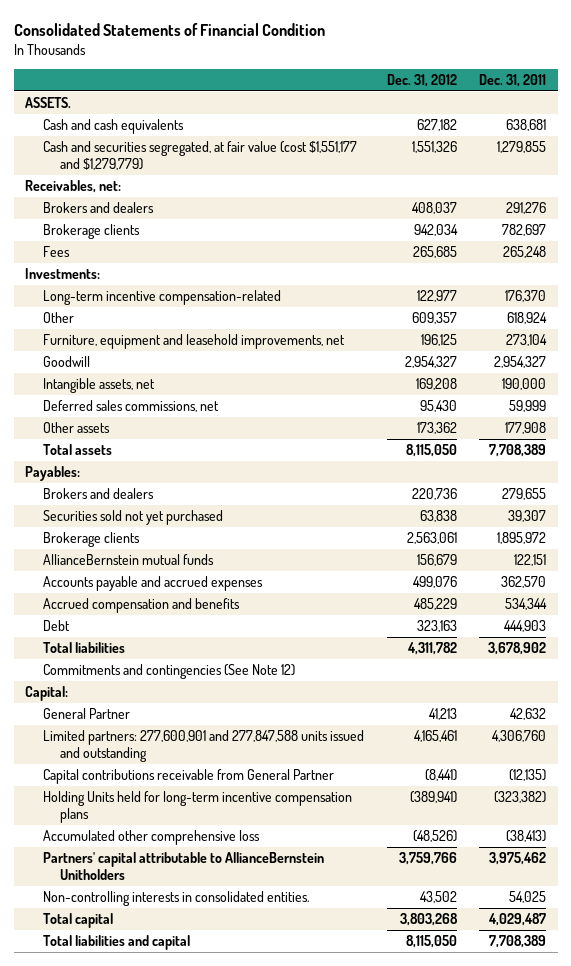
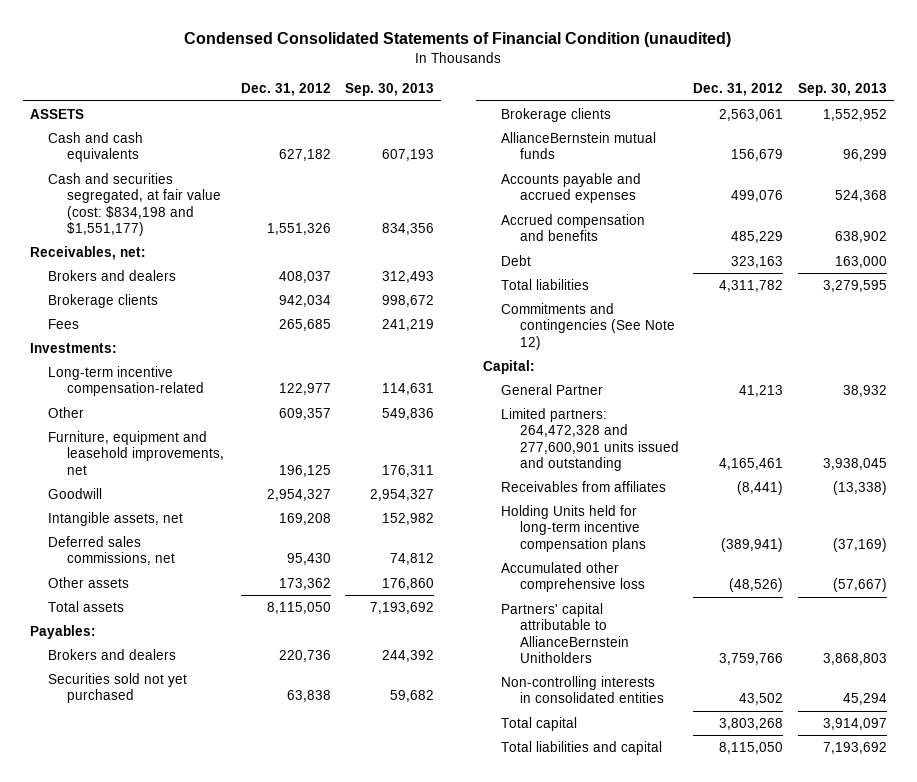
[13,22,325,36] Consolidated Statements of Financial Condition -> [184,32,732,48] Condensed Consolidated Statements of Financial Condition (unaudited)
[479,73,547,87] Dec. 31, 2011 -> none
none -> [345,83,435,97] Sep. 30, 2013
[25,97,72,109] ASSETS. -> [30,108,85,119] ASSETS
[42,141,357,170] Cash and securities segregated, at fair value (cost $1,551,177 and $1,279,779) -> [48,172,221,236] Cash and securities segregated, at fair value (cost: $834,198 and $1,551,177)
[42,730,364,762] Limited partners: 277,600,901 and 277,847,588 units issued and outstanding -> [501,407,679,471] Limited partners: 264,472,328 and 277,600,901 units issued and outstanding
[42,769,334,785] Capital contributions receivable from General Partner -> [501,480,667,492] Receivables from affiliates
[42,891,309,907] Non-controlling interests in consolidated entities. -> [501,675,664,704] Non-controlling interests in consolidated entities

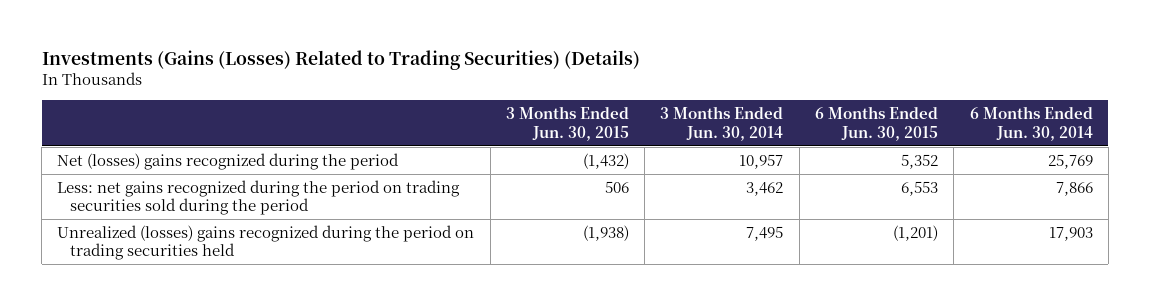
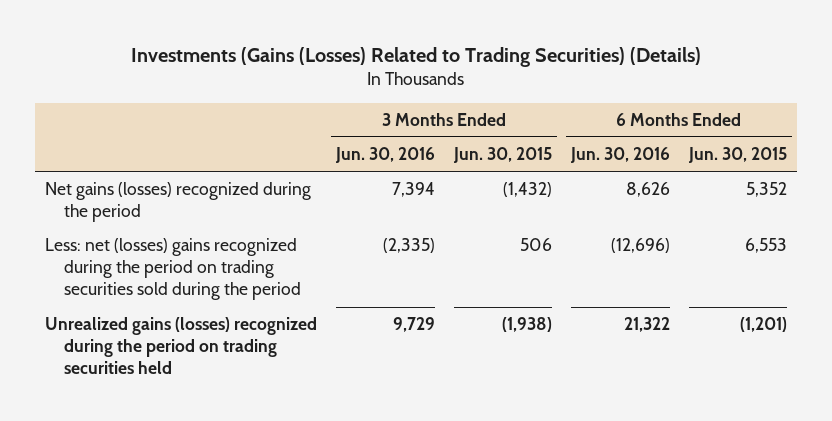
[660,106,784,141] 3 Months Ended Jun. 30, 2014 -> none
[969,106,1093,141] 6 Months Ended Jun. 30, 2014 -> none
none -> [334,147,435,164] Jun. 30, 2016
none -> [570,147,671,164] Jun. 30, 2016
[57,152,400,170] Net (losses) gains recognized during the period -> [44,182,311,223] Net gains (losses) recognized during the period
[57,179,461,216] Less: net gains recognized during the period on trading securities sold during the period -> [44,238,301,301] Less: net (losses) gains recognized during the period on trading securities sold during the period
[57,224,475,261] Unrealized (losses) gains recognized during the period on trading securities held -> [44,317,317,375] Unrealized gains (losses) recognized during the period on trading securities held

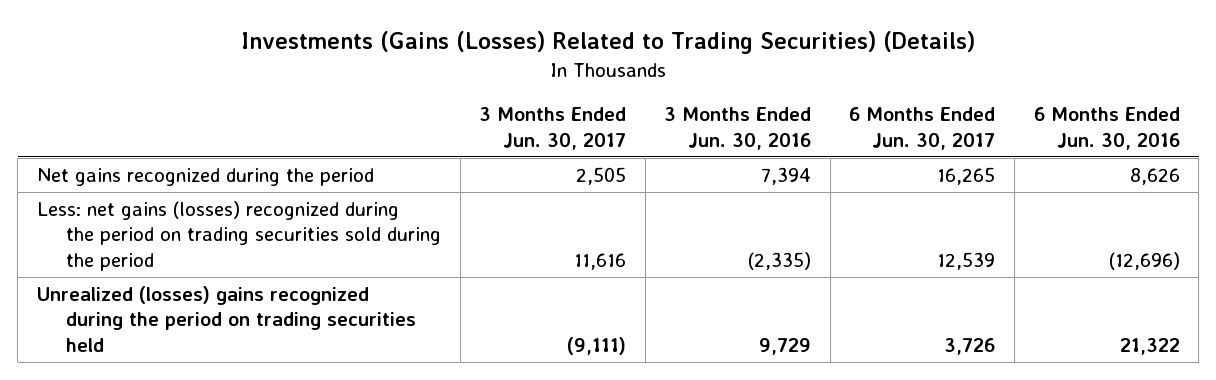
[452,147,552,164] Jun. 30, 2015 -> none
[688,147,788,164] Jun. 30, 2015 -> none
none -> [479,107,627,150] 3 Months Ended Jun. 30, 2017
none -> [849,107,996,150] 6 Months Ended Jun. 30, 2017
[44,182,311,223] Net gains (losses) recognized during the period -> [36,167,374,186] Net gains recognized during the period
[44,238,301,301] Less: net (losses) gains recognized during the period on trading securities sold during the period -> [36,200,442,271] Less: net gains (losses) recognized during the period on trading securities sold during the period
[44,317,317,375] Unrealized gains (losses) recognized during the period on trading securities held -> [36,285,417,352] Unrealized (losses) gains recognized during the period on trading securities held

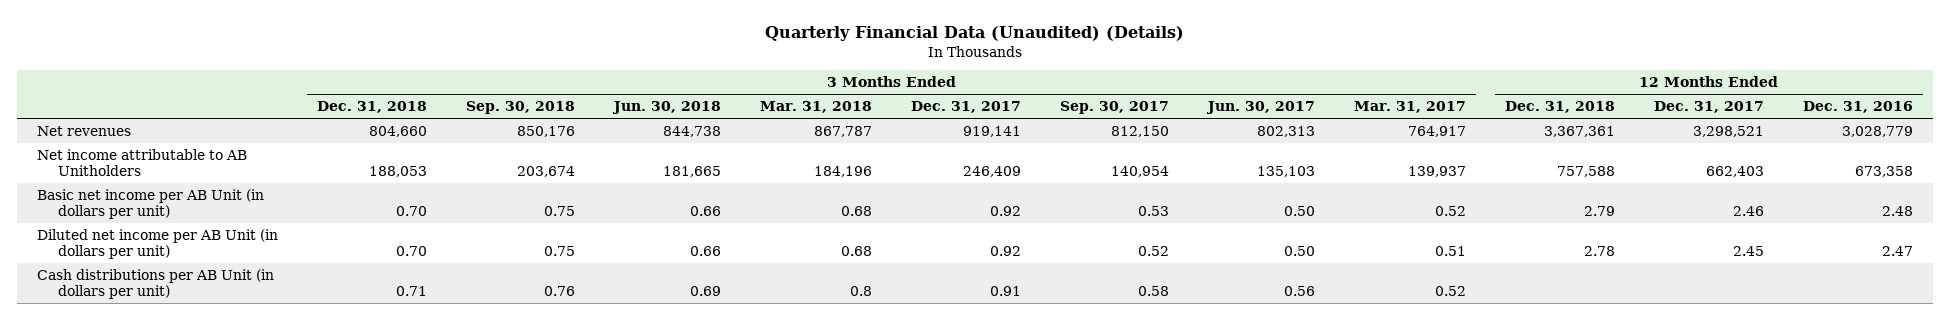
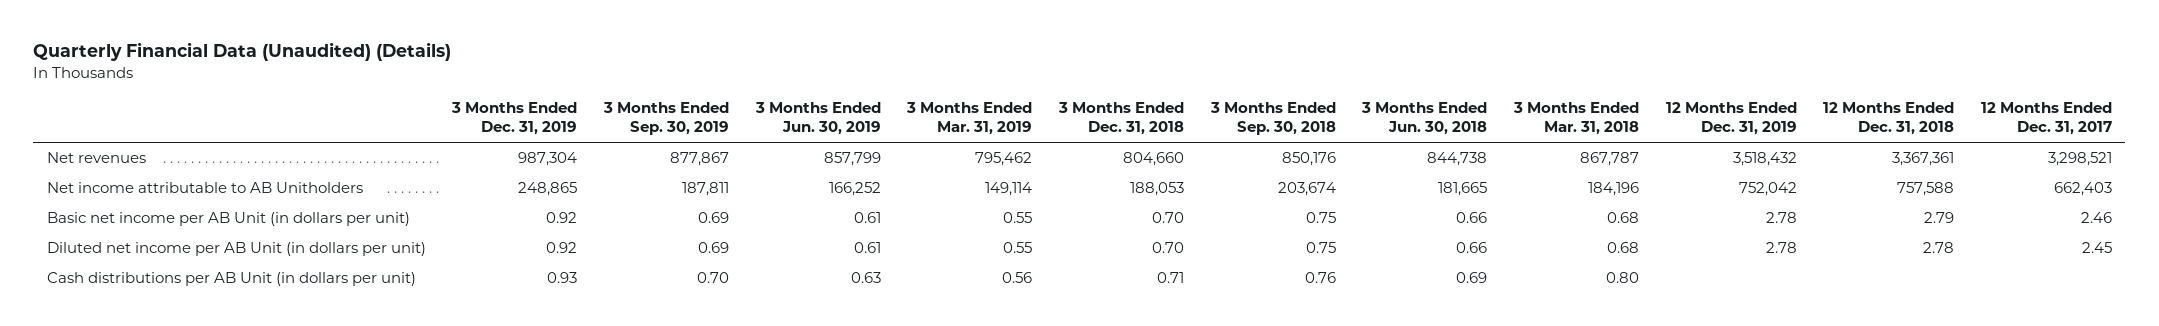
[911,101,1022,114] Dec. 31, 2017 -> none
[1060,101,1170,115] Sep. 30, 2017 -> none
[1206,101,1316,115] Jun. 30, 2017 -> none
[1354,101,1467,114] Mar. 31, 2017 -> none
[1803,101,1914,114] Dec. 31, 2016 -> none
none -> [451,102,578,136] 3 Months Ended Dec. 31, 2019
none -> [603,102,730,136] 3 Months Ended Sep. 30, 2019
none -> [754,102,881,136] 3 Months Ended Jun. 30, 2019
none -> [906,102,1033,136] 3 Months Ended Mar. 31, 2019
none -> [1665,102,1797,136] 12 Months Ended Dec. 31, 2019
[850,286,873,297] 0.8 -> [1606,272,1640,284] 0.80

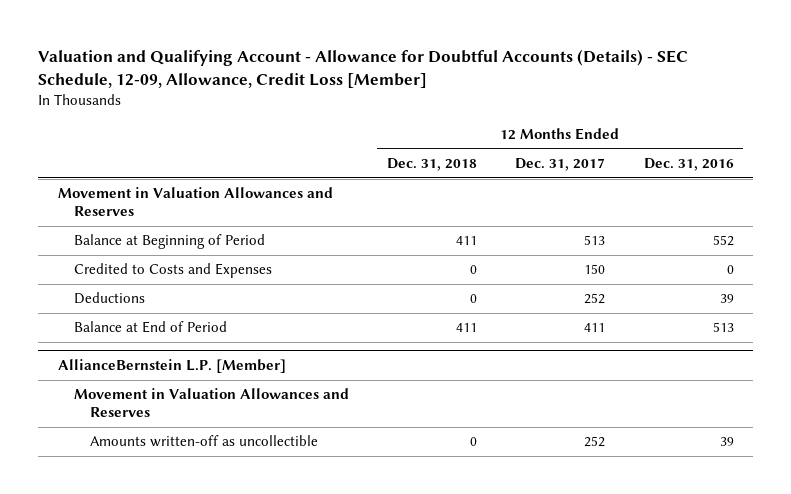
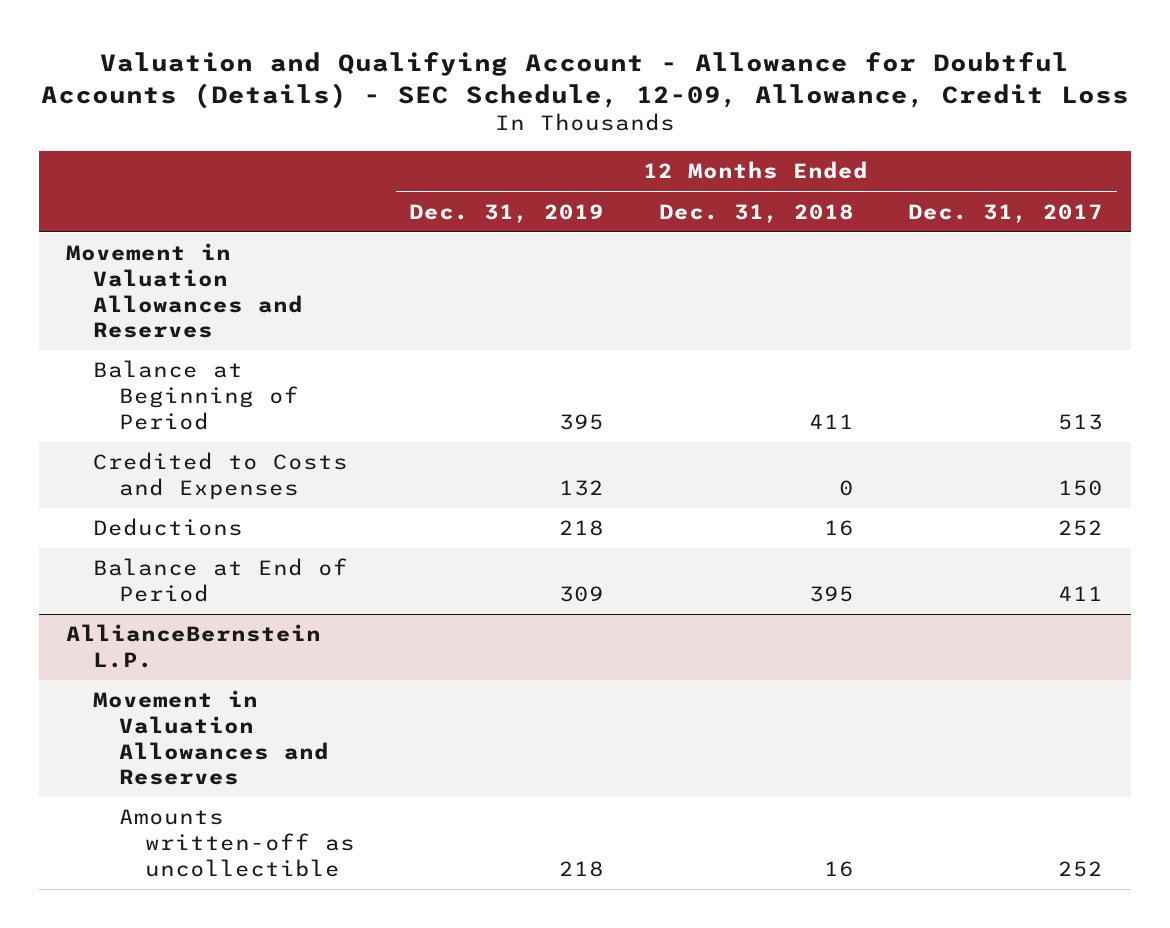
[38,48,689,88] Valuation and Qualifying Account - Allowance for Doubtful Accounts (Details) - SEC Schedule, 12-09, Allowance, Credit Loss [Member] -> [40,51,1129,109] Valuation and Qualifying Account - Allowance for Doubtful Accounts (Details) - SEC Schedule, 12-09, Allowance, Credit Loss
[643,158,734,172] Dec. 31, 2016 -> none
none -> [409,203,605,223] Dec. 31, 2019
[470,294,478,304] 0 -> [823,520,854,537] 16
[456,323,478,333] 411 -> [808,586,854,603] 395
[57,359,286,374] AllianceBernstein L.P. [Member] -> [66,624,322,669] AllianceBernstein L.P.
[470,437,478,447] 0 -> [823,860,854,877] 16

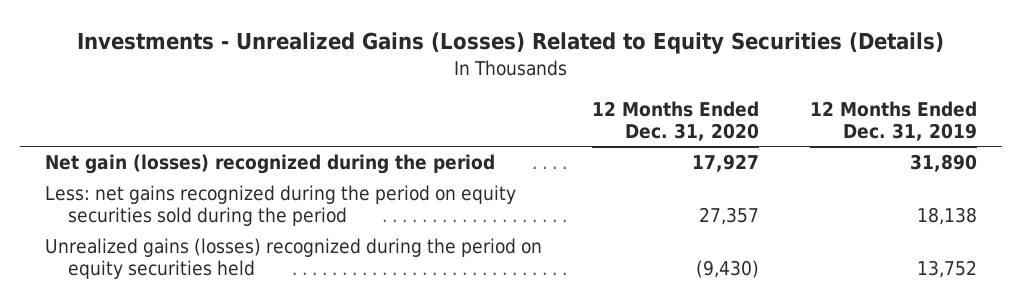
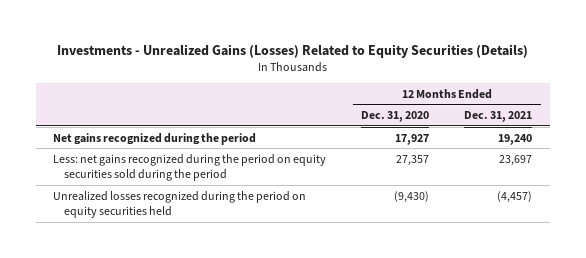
[809,100,977,141] 12 Months Ended Dec. 31, 2019 -> none
none -> [464,111,533,123] Dec. 31, 2021
[45,154,496,175] Net gain (losses) recognized during the period -> [53,132,257,145] Net gains recognized during the period
[45,238,543,280] Unrealized gains (losses) recognized during the period on equity securities held -> [53,190,307,219] Unrealized losses recognized during the period on equity securities held

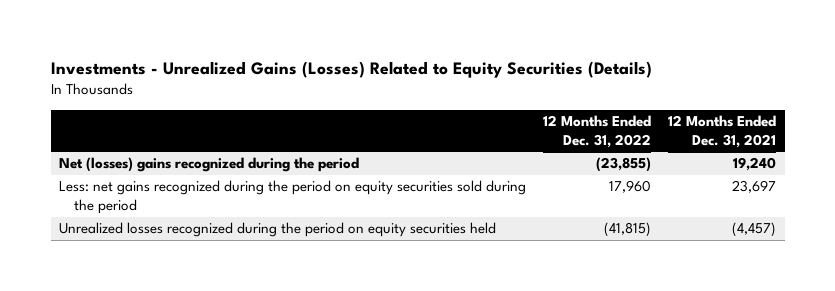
[361,111,430,123] Dec. 31, 2020 -> none
none -> [543,114,652,149] 12 Months Ended Dec. 31, 2022
[53,132,257,145] Net gains recognized during the period -> [59,157,360,173] Net (losses) gains recognized during the period

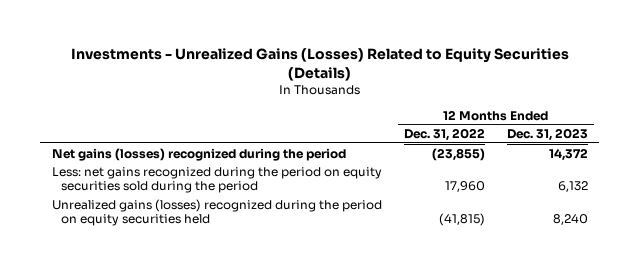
[668,114,777,149] 12 Months Ended Dec. 31, 2021 -> none
none -> [506,128,588,142] Dec. 31, 2023
[59,157,360,173] Net (losses) gains recognized during the period -> [51,147,346,161] Net gains (losses) recognized during the period
[59,222,497,238] Unrealized losses recognized during the period on equity securities held -> [51,198,382,226] Unrealized gains (losses) recognized during the period on equity securities held

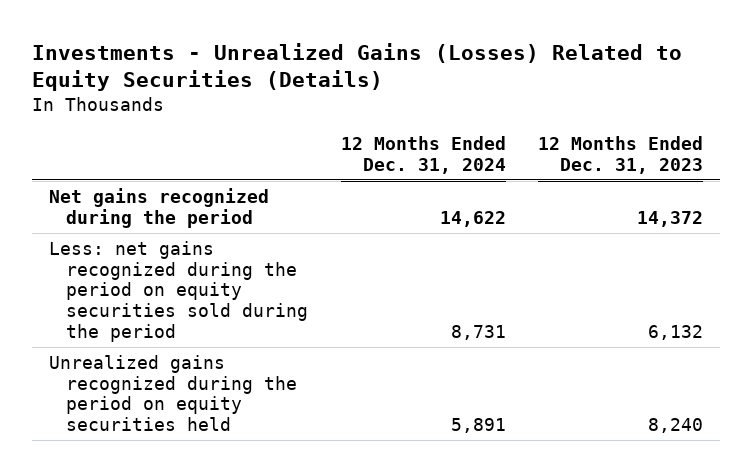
[403,128,485,142] Dec. 31, 2022 -> none
none -> [340,136,506,174] 12 Months Ended Dec. 31, 2024
[51,147,346,161] Net gains (losses) recognized during the period -> [48,187,269,228] Net gains recognized during the period
[51,198,382,226] Unrealized gains (losses) recognized during the period on equity securities held -> [48,354,297,432] Unrealized gains recognized during the period on equity securities held

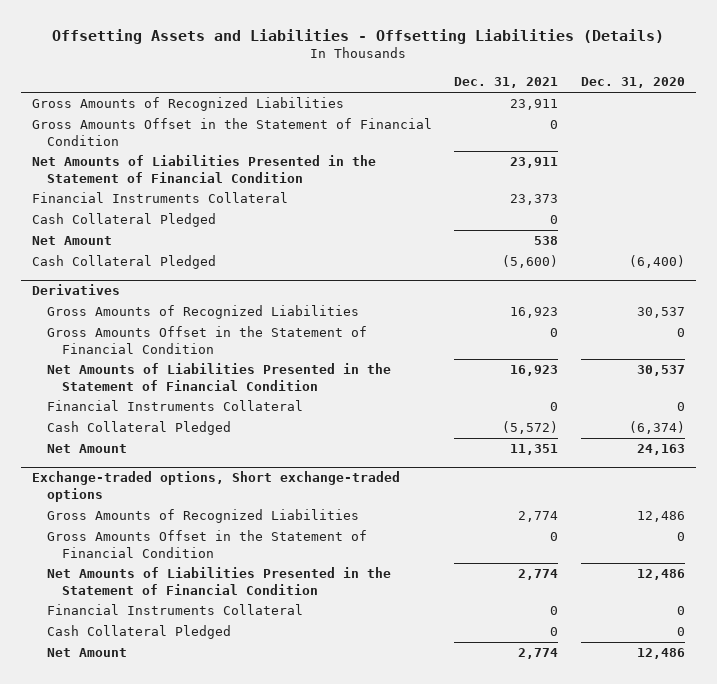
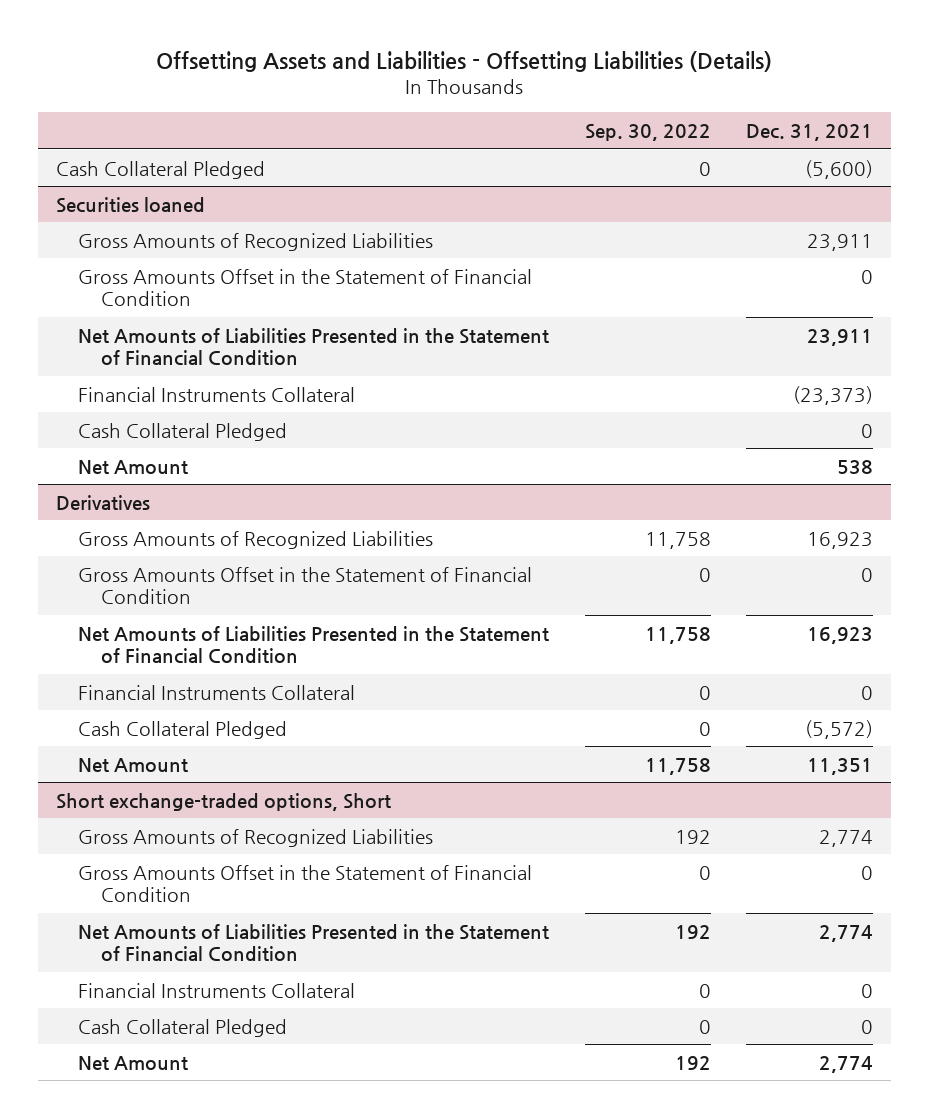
[580,77,685,89] Dec. 31, 2020 -> none
none -> [584,124,711,142] Sep. 30, 2022
[31,255,216,270] Cash Collateral Pledged -> [55,160,265,179] Cash Collateral Pledged
none -> [55,196,205,213] Securities loaned
[510,194,559,206] 23,373 -> [793,385,874,405] (23,373)
[31,471,400,502] Exchange-traded options, Short exchange-traded options -> [55,792,391,811] Short exchange-traded options, Short

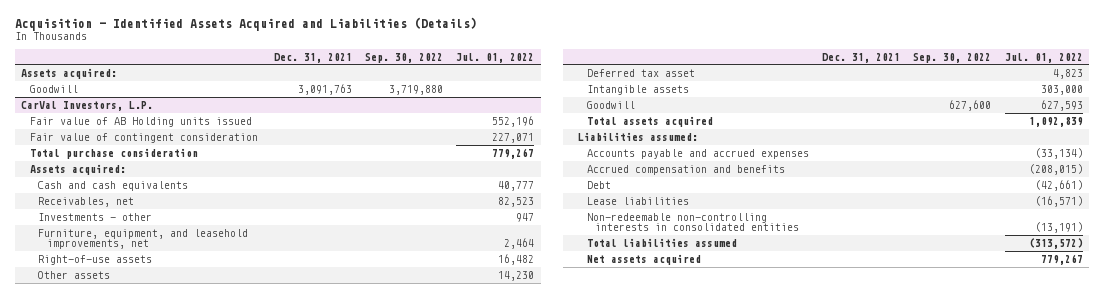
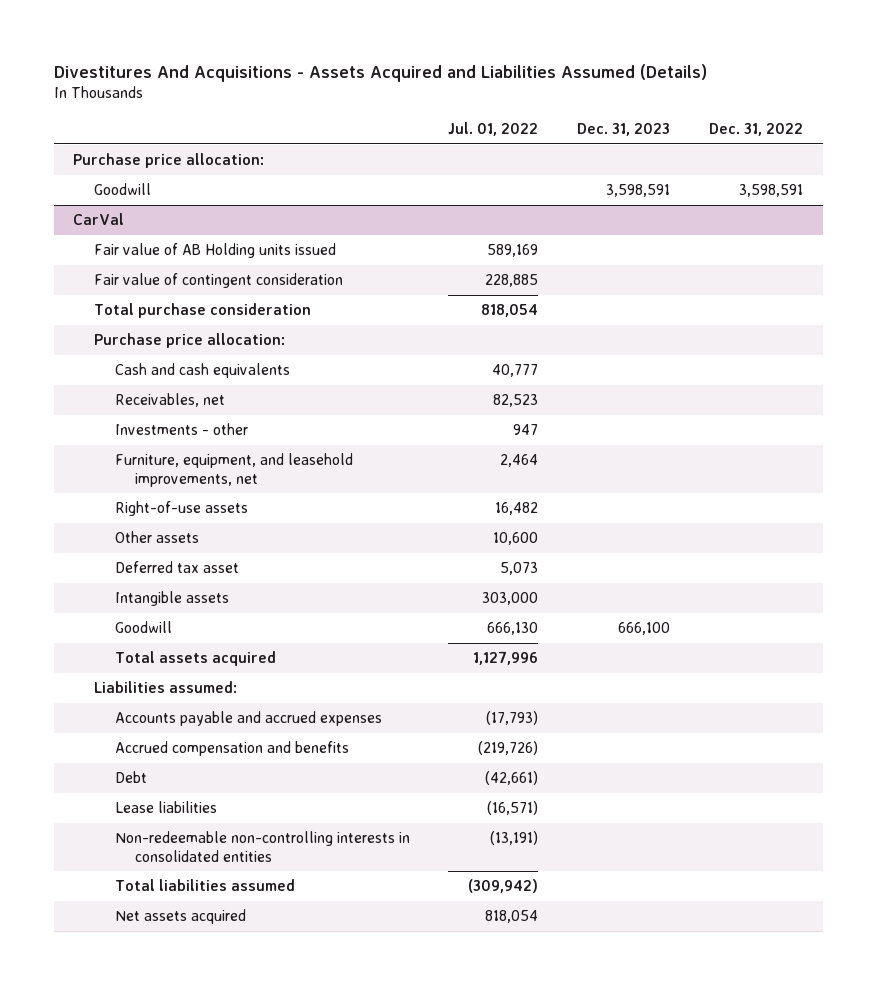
[14,17,477,32] Acquisition - Identified Assets Acquired and Liabilities (Details) -> [53,63,707,82] Divestitures And Acquisitions - Assets Acquired and Liabilities Assumed (Details)
[273,52,352,63] Dec. 31, 2021 -> none
[365,52,444,63] Sep. 30, 2022 -> none
none -> [577,122,671,136] Dec. 31, 2023
none -> [709,122,804,136] Dec. 31, 2022
[21,67,118,79] Assets acquired: -> [73,153,265,169] Purchase price allocation:
[21,100,154,111] CarVal Investors, L.P. -> none
none -> [73,213,125,226] CarVal
[492,115,535,127] 552,196 -> [487,244,539,258] 589,169
[492,132,535,143] 227,071 -> [485,274,539,288] 228,885
[492,147,535,159] 779,267 -> [481,304,539,318] 818,054
[29,163,126,175] Assets acquired: -> [93,333,285,349] Purchase price allocation:
[498,270,535,281] 14,230 -> [493,532,539,546] 10,600
[1052,68,1083,79] 4,823 -> [500,562,539,576] 5,073
[1040,99,1083,111] 627,593 -> [487,622,539,636] 666,130
[1028,116,1083,127] 1,092,839 -> [473,651,539,666] 1,127,996
[1034,147,1083,159] (33,134) -> [486,711,539,726] (17,793)
[1028,163,1083,175] (208,015) -> [478,741,539,756] (219,726)
[1028,237,1083,249] (313,572) -> [468,879,539,894] (309,942)
[1040,253,1083,265] 779,267 -> [485,910,539,924] 818,054

